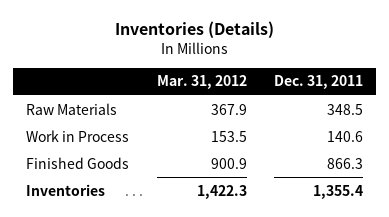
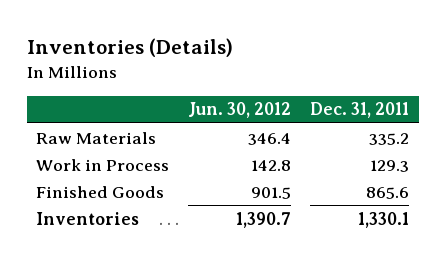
[156,75,247,90] Mar. 31, 2012 -> none
none -> [188,102,292,119] Jun. 30, 2012
[326,103,363,115] 348.5 -> [369,132,410,145] 335.2
[326,130,363,142] 140.6 -> [370,159,410,172] 129.3
[326,157,363,169] 866.3 -> [366,186,410,199] 865.6
[312,184,363,199] 1,355.4 -> [358,211,410,228] 1,330.1

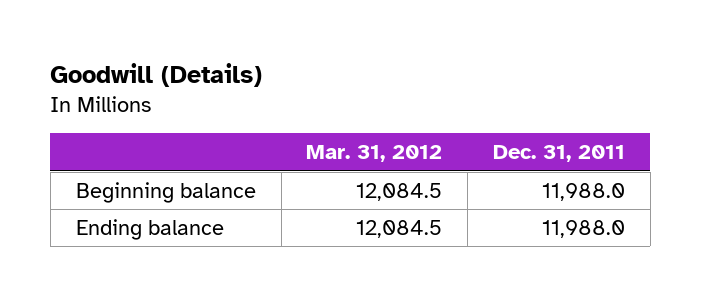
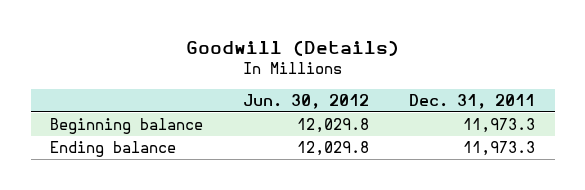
[306,145,443,163] Mar. 31, 2012 -> none
none -> [243,94,370,110] Jun. 30, 2012
[542,182,626,201] 11,988.0 -> [462,117,535,133] 11,973.3
[542,219,626,238] 11,988.0 -> [462,140,535,156] 11,973.3

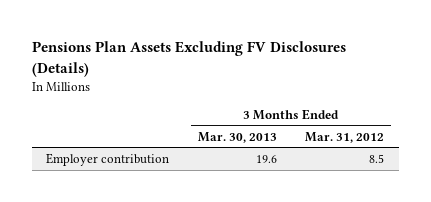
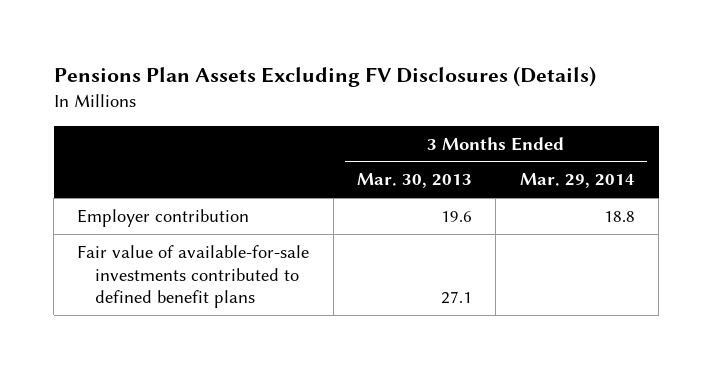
[305,131,385,143] Mar. 31, 2012 -> none
none -> [519,173,635,189] Mar. 29, 2014
none -> [77,244,310,309] Fair value of available-for-sale investments contributed to defined benefit plans

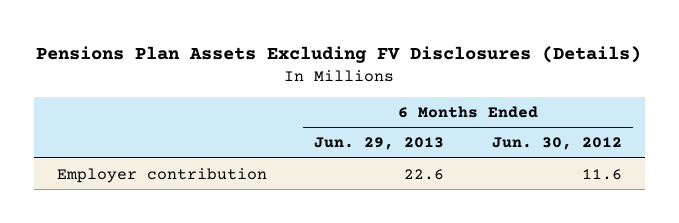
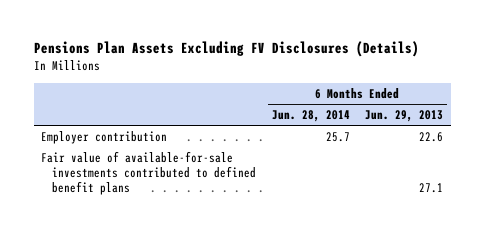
[491,137,622,151] Jun. 30, 2012 -> none
none -> [271,110,350,123] Jun. 28, 2014
none -> [41,151,257,196] Fair value of available-for-sale investments contributed to defined benefit plans

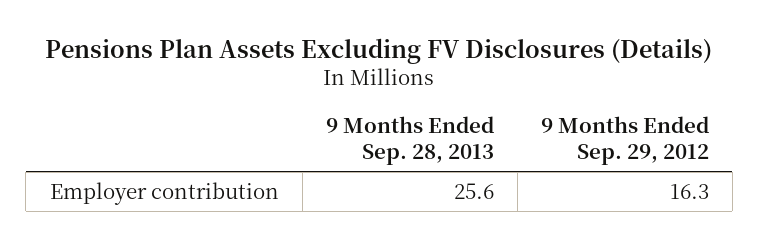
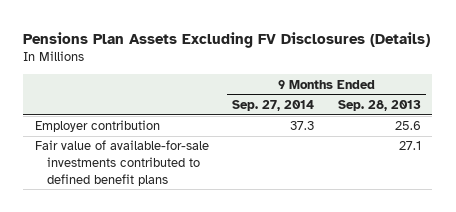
[540,115,709,166] 9 Months Ended Sep. 29, 2012 -> none
none -> [232,99,315,111] Sep. 27, 2014
none -> [35,140,210,186] Fair value of available-for-sale investments contributed to defined benefit plans

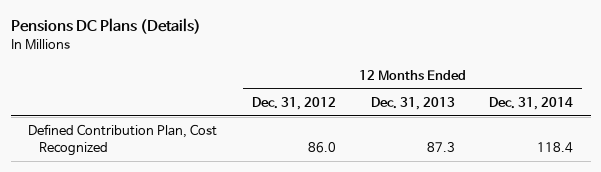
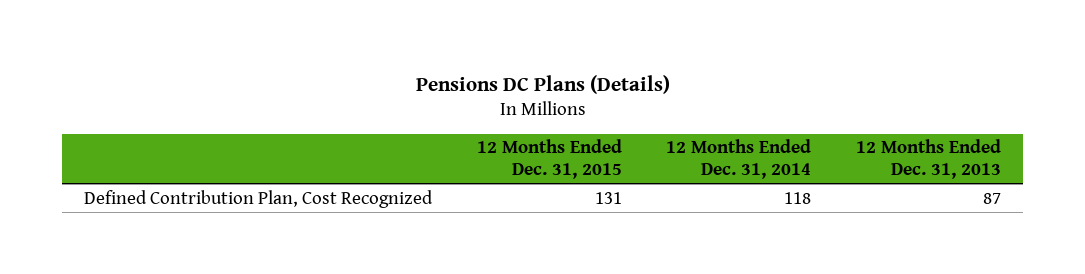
[251,97,336,111] Dec. 31, 2012 -> none
none -> [476,139,622,179] 12 Months Ended Dec. 31, 2015
[426,142,455,153] 87.3 -> [982,192,1001,204] 87
[537,142,574,154] 118.4 -> [784,191,812,204] 118

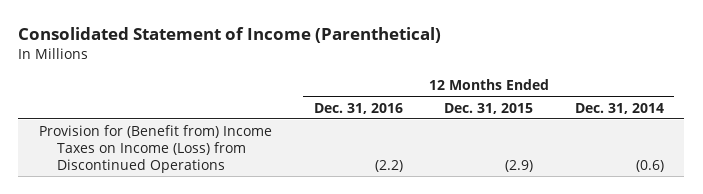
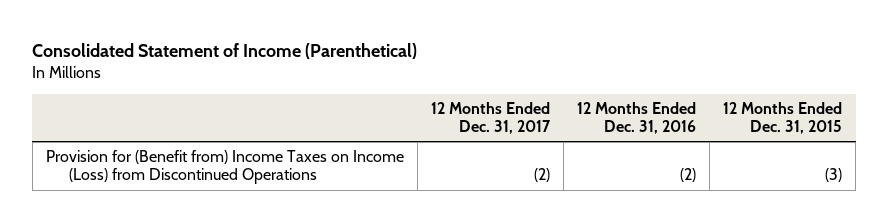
[574,102,664,114] Dec. 31, 2014 -> none
none -> [431,102,552,135] 12 Months Ended Dec. 31, 2017
[374,159,403,172] (2.2) -> [680,168,697,183] (2)
[505,159,534,172] (2.9) -> [825,168,843,183] (3)

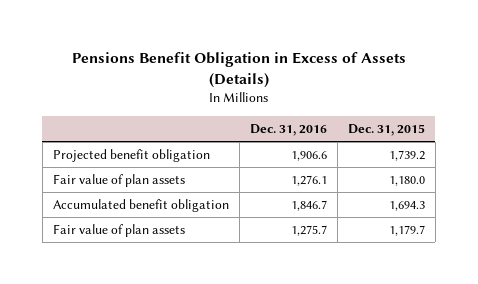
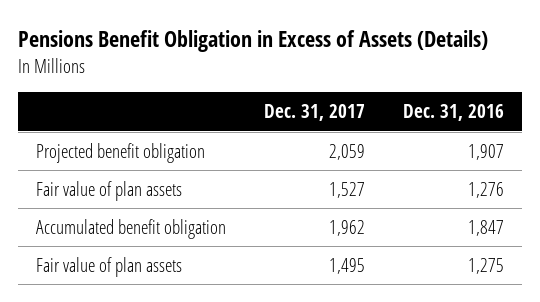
[347,123,425,136] Dec. 31, 2015 -> none
none -> [263,104,365,122] Dec. 31, 2017
[290,151,327,162] 1,906.6 -> [467,143,504,160] 1,907
[290,175,327,187] 1,276.1 -> [467,181,504,198] 1,276
[290,200,327,212] 1,846.7 -> [467,219,504,236] 1,847
[290,225,327,237] 1,275.7 -> [467,257,504,274] 1,275

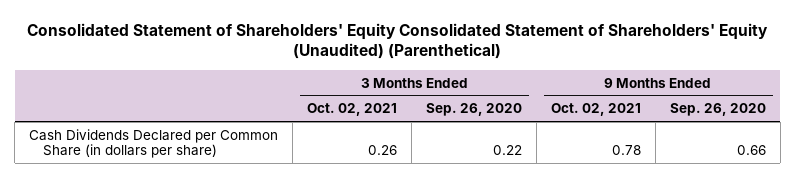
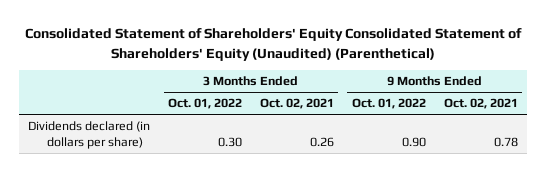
[425,103,522,117] Sep. 26, 2020 -> none
[669,103,766,117] Sep. 26, 2020 -> none
none -> [167,98,242,110] Oct. 01, 2022
none -> [351,98,426,110] Oct. 01, 2022
[29,128,279,159] Cash Dividends Declared per Common Share (in dollars per share) -> [28,121,151,149] Dividends declared (in dollars per share)

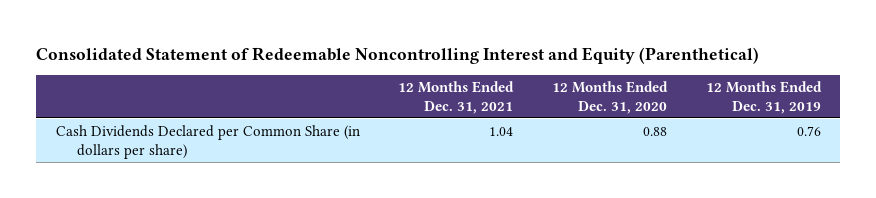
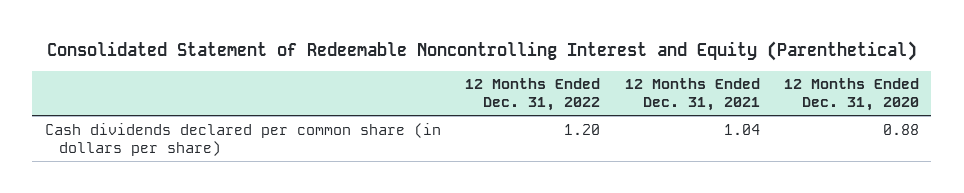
[705,80,822,114] 12 Months Ended Dec. 31, 2019 -> none
none -> [465,78,601,112] 12 Months Ended Dec. 31, 2022
[55,124,360,159] Cash Dividends Declared per Common Share (in dollars per share) -> [44,122,441,156] Cash dividends declared per common share (in dollars per share)

